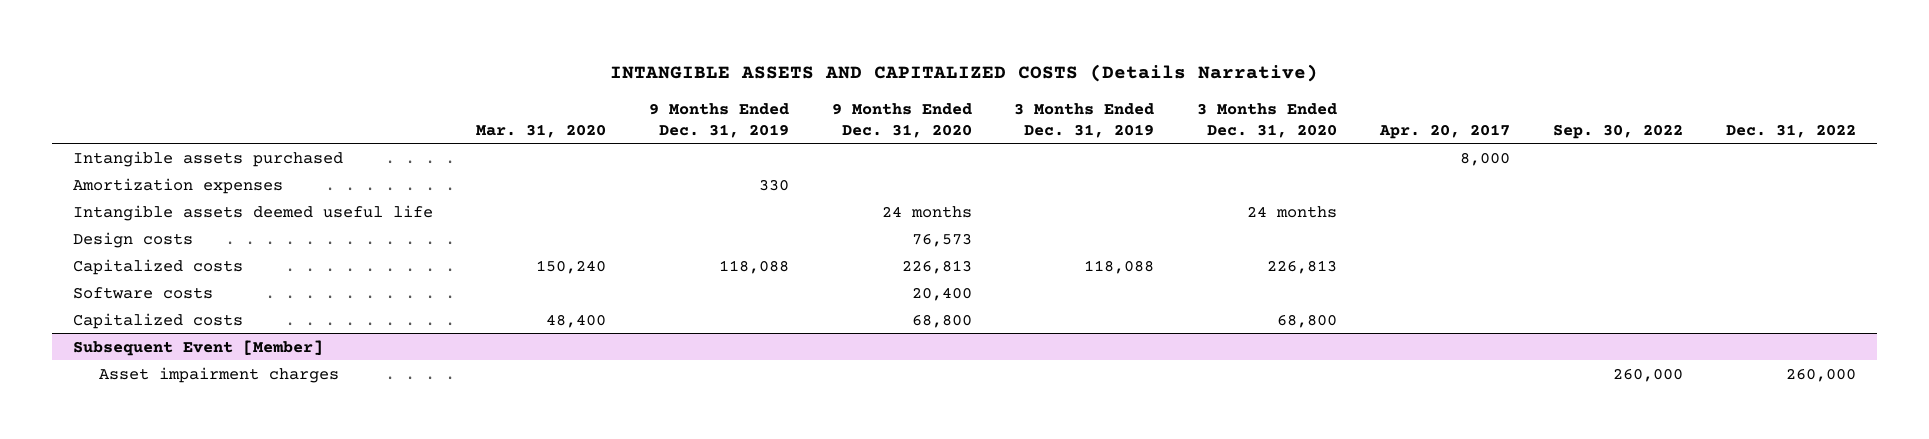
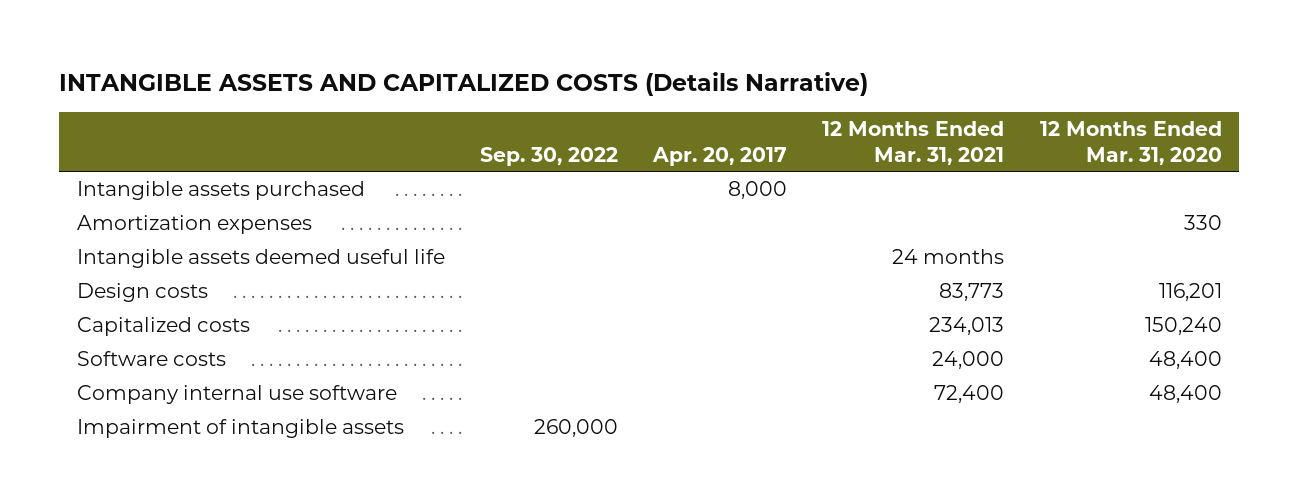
[476,123,607,138] Mar. 31, 2020 -> none
[648,102,789,138] 9 Months Ended Dec. 31, 2019 -> none
[831,102,972,138] 9 Months Ended Dec. 31, 2020 -> none
[1014,102,1155,138] 3 Months Ended Dec. 31, 2019 -> none
[1197,102,1338,138] 3 Months Ended Dec. 31, 2020 -> none
[1725,123,1856,138] Dec. 31, 2022 -> none
none -> [822,120,1005,165] 12 Months Ended Mar. 31, 2021
none -> [1039,120,1222,165] 12 Months Ended Mar. 31, 2020
[73,339,324,356] Subsequent Event [Member] -> none
[99,366,340,383] Asset impairment charges -> none
[73,312,244,329] Capitalized costs -> [76,385,397,405] Company internal use software
none -> [76,419,404,439] Impairment of intangible assets

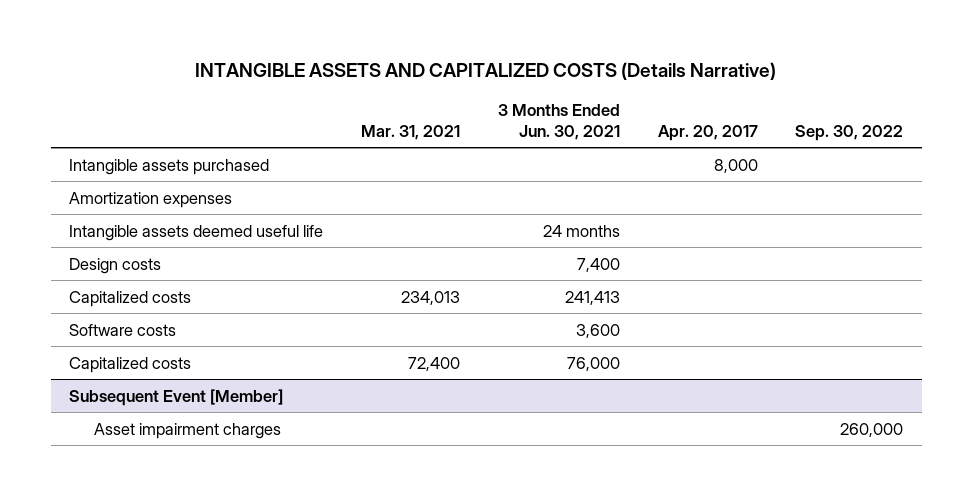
[822,120,1005,165] 12 Months Ended Mar. 31, 2021 -> none
[1039,120,1222,165] 12 Months Ended Mar. 31, 2020 -> none
none -> [361,124,461,140] Mar. 31, 2021
none -> [497,104,620,140] 3 Months Ended Jun. 30, 2021
[76,419,404,439] Impairment of intangible assets -> none
[76,385,397,405] Company internal use software -> [69,356,192,373] Capitalized costs
none -> [69,388,284,406] Subsequent Event [Member]
none -> [93,422,281,439] Asset impairment charges

